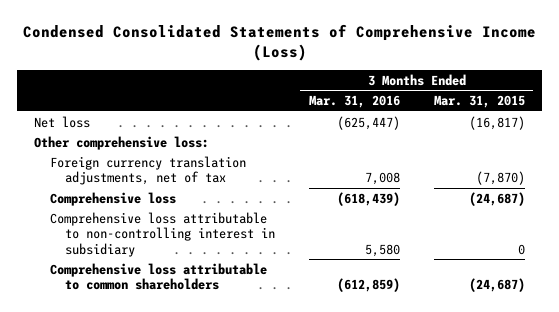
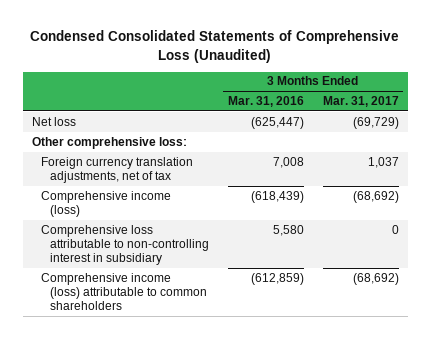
[22,24,536,62] Condensed Consolidated Statements of Comprehensive Income (Loss) -> [30,30,400,63] Condensed Consolidated Statements of Comprehensive Loss (Unaudited)
[433,95,525,109] Mar. 31, 2015 -> none
none -> [322,95,399,107] Mar. 31, 2017
[49,191,176,206] Comprehensive loss -> [41,190,172,217] Comprehensive income (loss)
[49,262,267,291] Comprehensive loss attributable to common shareholders -> [41,272,208,310] Comprehensive income (loss) attributable to common shareholders

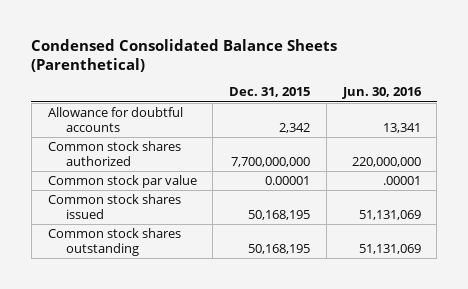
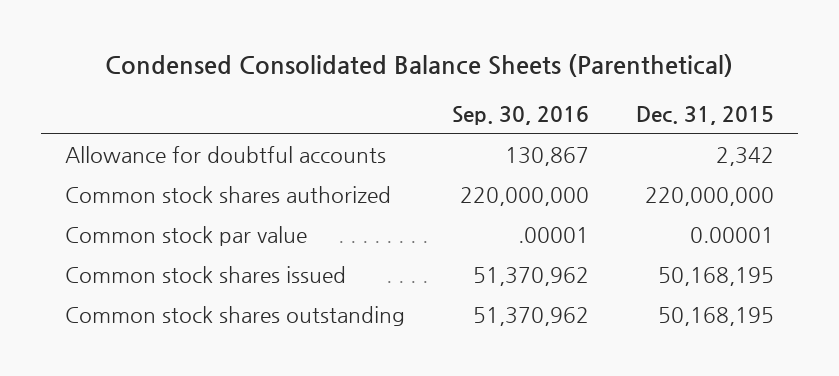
[341,87,422,100] Jun. 30, 2016 -> none
none -> [451,106,589,126] Sep. 30, 2016
[231,156,311,167] 7,700,000,000 -> [644,187,774,207] 220,000,000

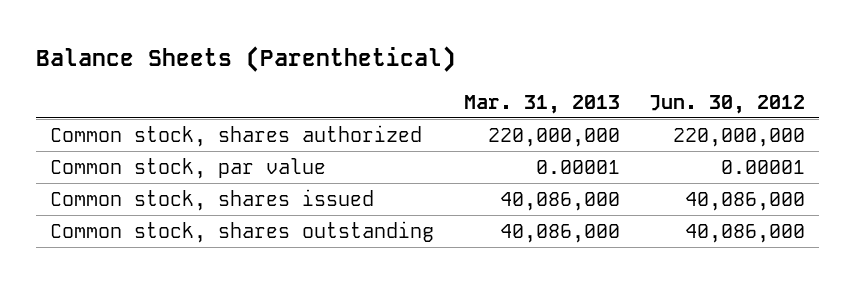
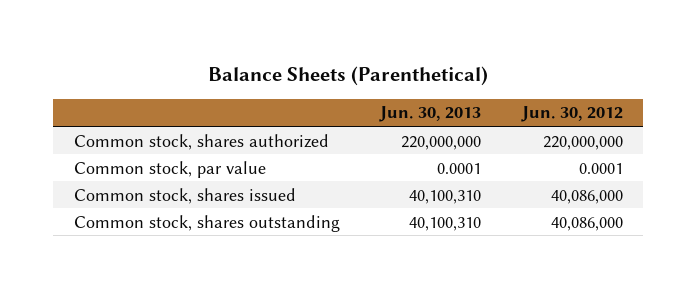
[463,94,620,114] Mar. 31, 2013 -> none
none -> [379,106,482,123] Jun. 30, 2013
[720,160,805,175] 0.00001 -> [579,162,624,174] 0.0001

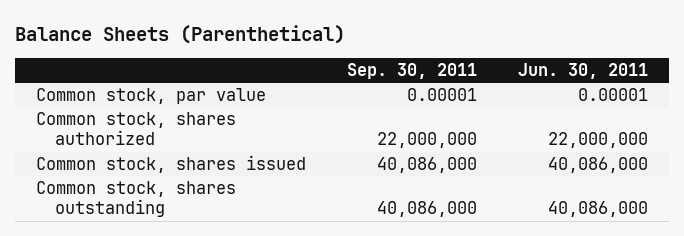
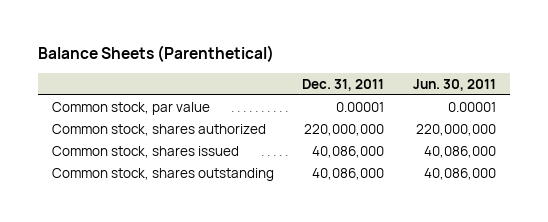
[346,63,477,80] Sep. 30, 2011 -> none
none -> [302,78,385,91] Dec. 31, 2011
[547,132,648,149] 22,000,000 -> [415,123,496,136] 220,000,000

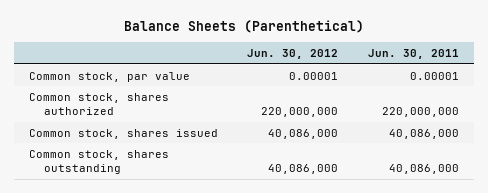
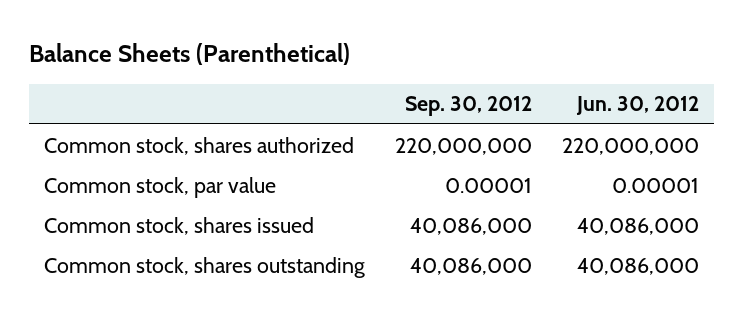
[368,49,460,60] Jun. 30, 2011 -> none
none -> [405,96,533,117] Sep. 30, 2012
[28,71,190,82] Common stock, par value -> [44,176,277,198] Common stock, par value

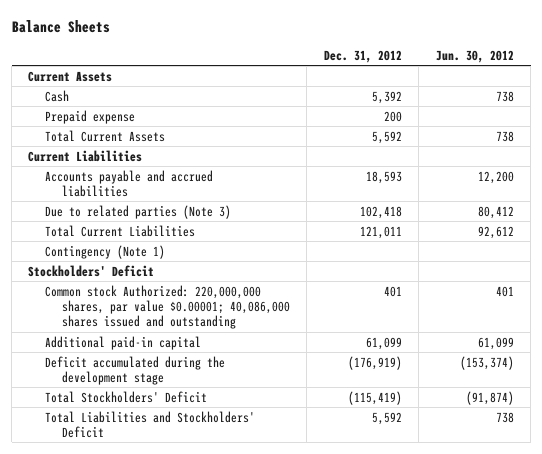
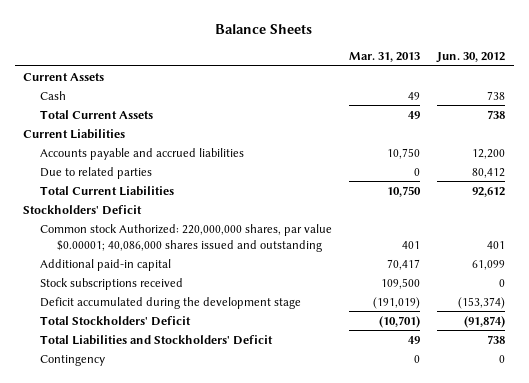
[323,49,402,63] Dec. 31, 2012 -> none
none -> [349,52,421,63] Mar. 31, 2013
[45,109,136,124] Prepaid expense -> none
[45,204,232,219] Due to related parties (Note 3) -> [40,166,153,179] Due to related parties
[45,244,166,259] Contingency (Note 1) -> none
none -> [40,277,184,290] Stock subscriptions received
none -> [40,354,106,366] Contingency

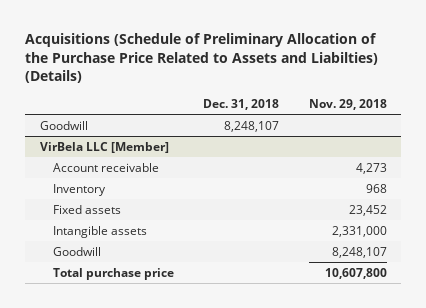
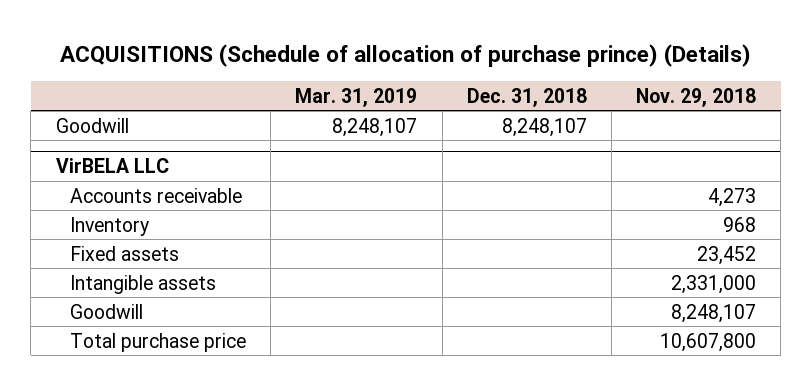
[24,32,378,84] Acquisitions (Schedule of Preliminary Allocation of the Purchase Price Related to Assets and Liabilties) (Details) -> [59,43,751,67] ACQUISITIONS (Schedule of allocation of purchase prince) (Details)
none -> [295,87,418,107] Mar. 31, 2019
[39,141,169,153] VirBela LLC [Member] -> [55,158,169,174] VirBELA LLC
[52,162,159,172] Account receivable -> [70,187,243,203] Accounts receivable

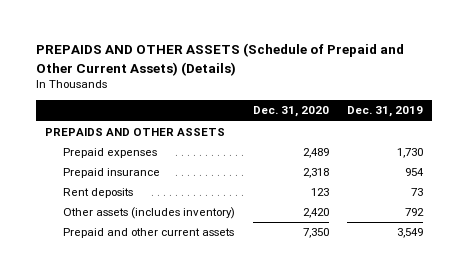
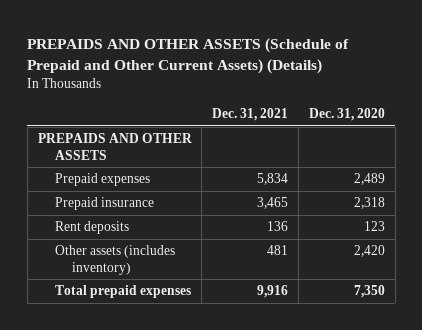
[346,106,423,118] Dec. 31, 2019 -> none
none -> [212,108,289,122] Dec. 31, 2021
[62,228,234,239] Prepaid and other current assets -> [54,285,191,299] Total prepaid expenses

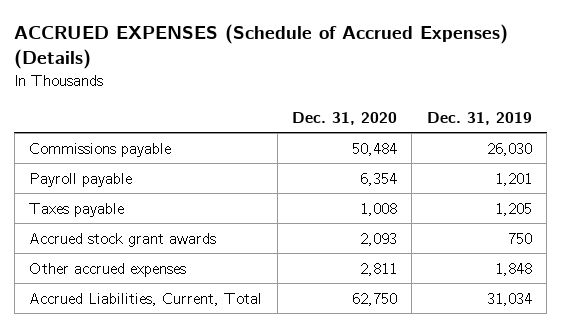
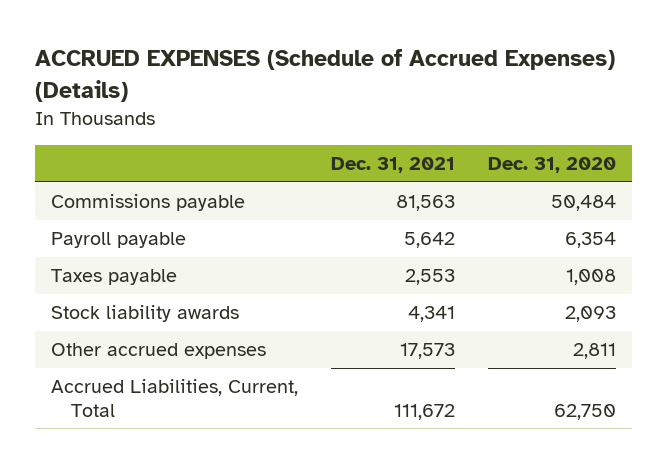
[426,111,532,125] Dec. 31, 2019 -> none
none -> [331,157,456,174] Dec. 31, 2021
[29,232,217,247] Accrued stock grant awards -> [51,305,240,323] Stock liability awards

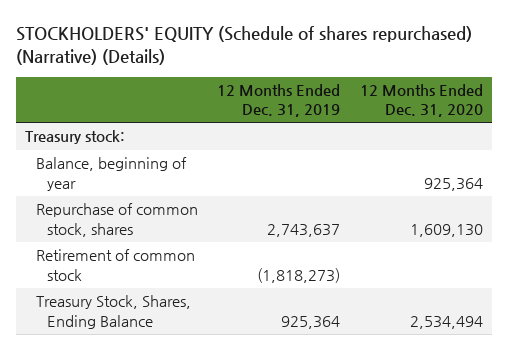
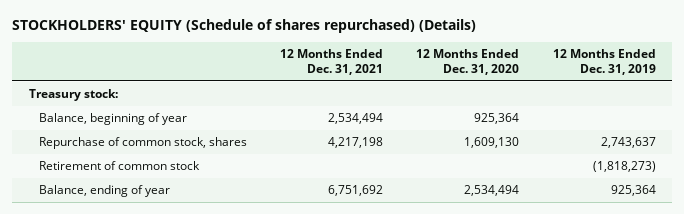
[15,25,472,65] STOCKHOLDERS' EQUITY (Schedule of shares repurchased) (Narrative) (Details) -> [12,19,477,34] STOCKHOLDERS' EQUITY (Schedule of shares repurchased) (Details)
none -> [279,48,383,75] 12 Months Ended Dec. 31, 2021
[36,295,192,329] Treasury Stock, Shares, Ending Balance -> [38,184,170,197] Balance, ending of year

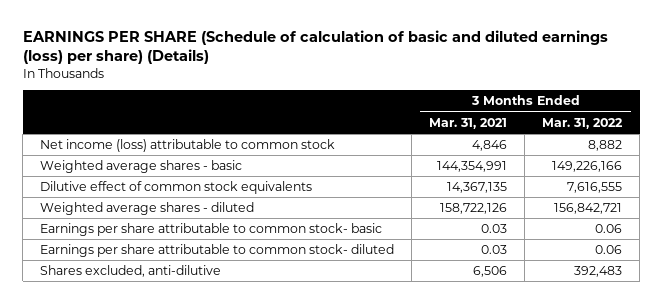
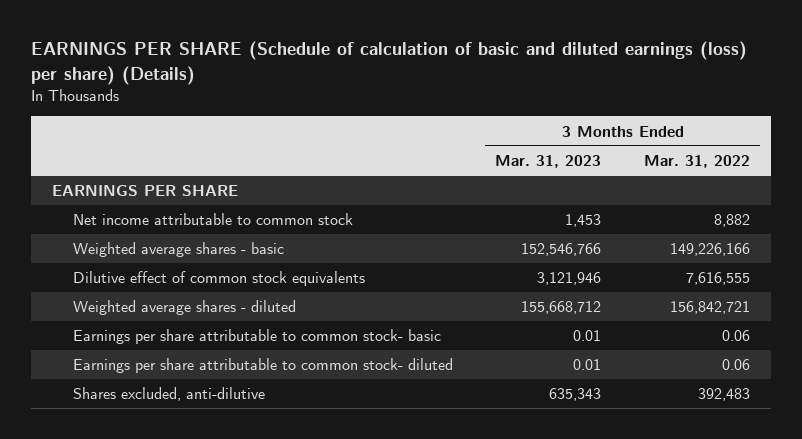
[429,117,508,129] Mar. 31, 2021 -> none
none -> [495,154,602,168] Mar. 31, 2023
none -> [52,185,239,197] EARNINGS PER SHARE
[40,139,336,153] Net income (loss) attributable to common stock -> [72,213,353,226] Net income attributable to common stock

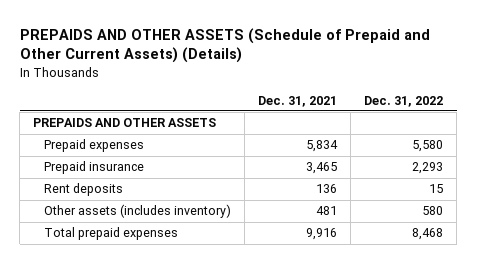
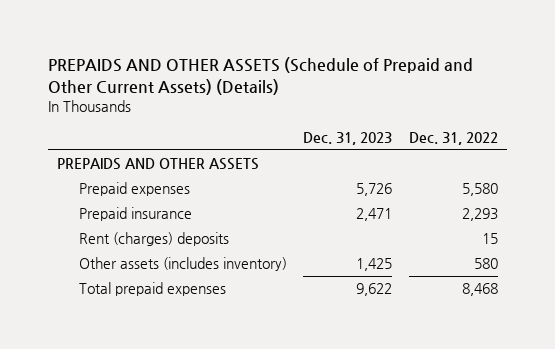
[258,95,338,107] Dec. 31, 2021 -> none
none -> [303,132,393,146] Dec. 31, 2023
[44,183,124,197] Rent deposits -> [78,232,229,247] Rent (charges) deposits

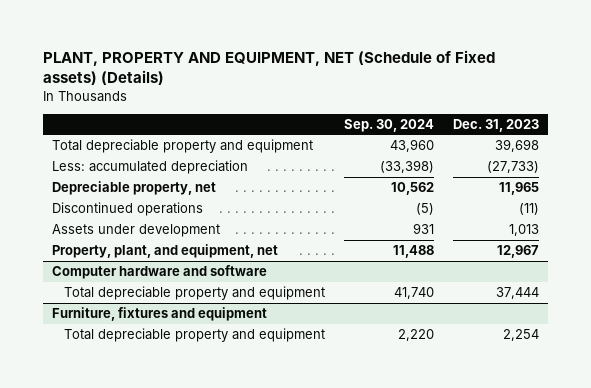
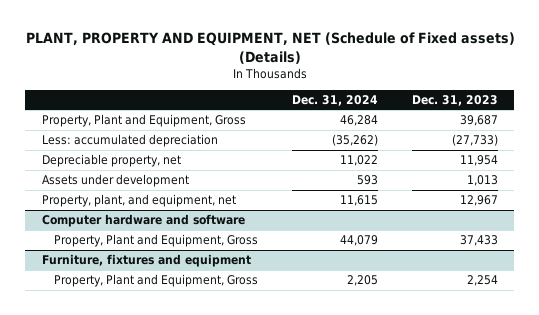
[344,118,435,132] Sep. 30, 2024 -> none
none -> [291,94,378,106] Dec. 31, 2024
[51,139,313,154] Total depreciable property and equipment -> none
none -> [41,114,246,128] Property, Plant and Equipment, Gross
[51,202,203,217] Discontinued operations -> none
[498,182,539,196] 11,965 -> [459,155,498,167] 11,954
[64,286,326,301] Total depreciable property and equipment -> none
none -> [53,234,258,248] Property, Plant and Equipment, Gross
[64,328,326,343] Total depreciable property and equipment -> [53,274,258,288] Property, Plant and Equipment, Gross

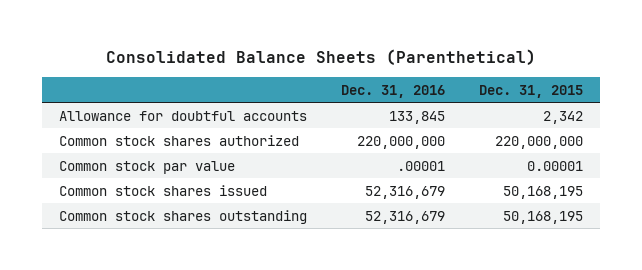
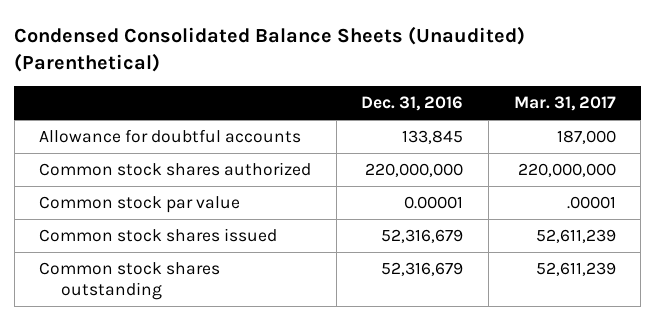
[106,49,537,66] Consolidated Balance Sheets (Parenthetical) -> [14,25,526,72] Condensed Consolidated Balance Sheets (Unaudited) (Parenthetical)
[479,84,584,98] Dec. 31, 2015 -> none
none -> [513,96,616,112] Mar. 31, 2017
[397,160,446,171] .00001 -> [404,196,464,210] 0.00001

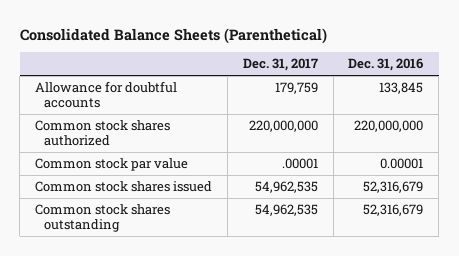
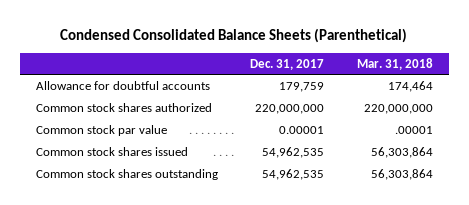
[19,27,327,44] Consolidated Balance Sheets (Parenthetical) -> [60,27,408,43] Condensed Consolidated Balance Sheets (Parenthetical)
[348,58,424,72] Dec. 31, 2016 -> none
none -> [356,57,433,70] Mar. 31, 2018
[281,157,318,169] .00001 -> [279,126,325,135] 0.00001

